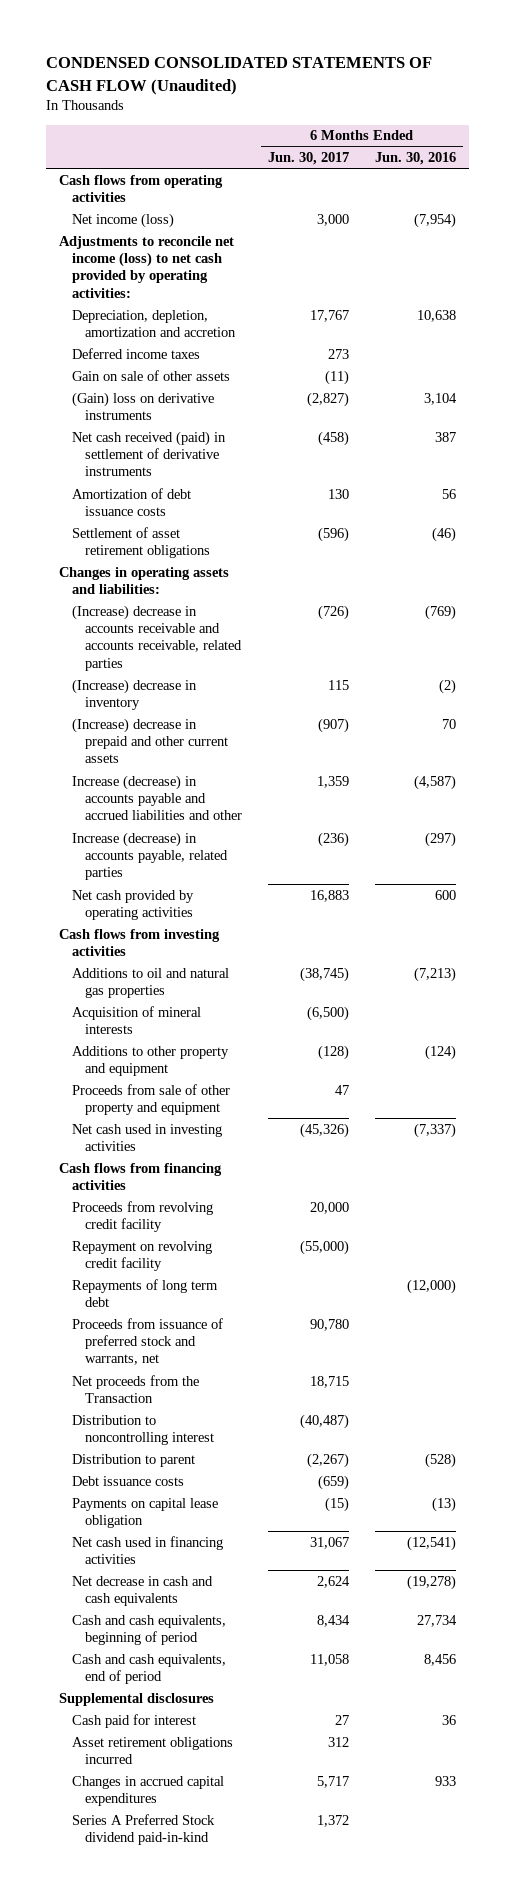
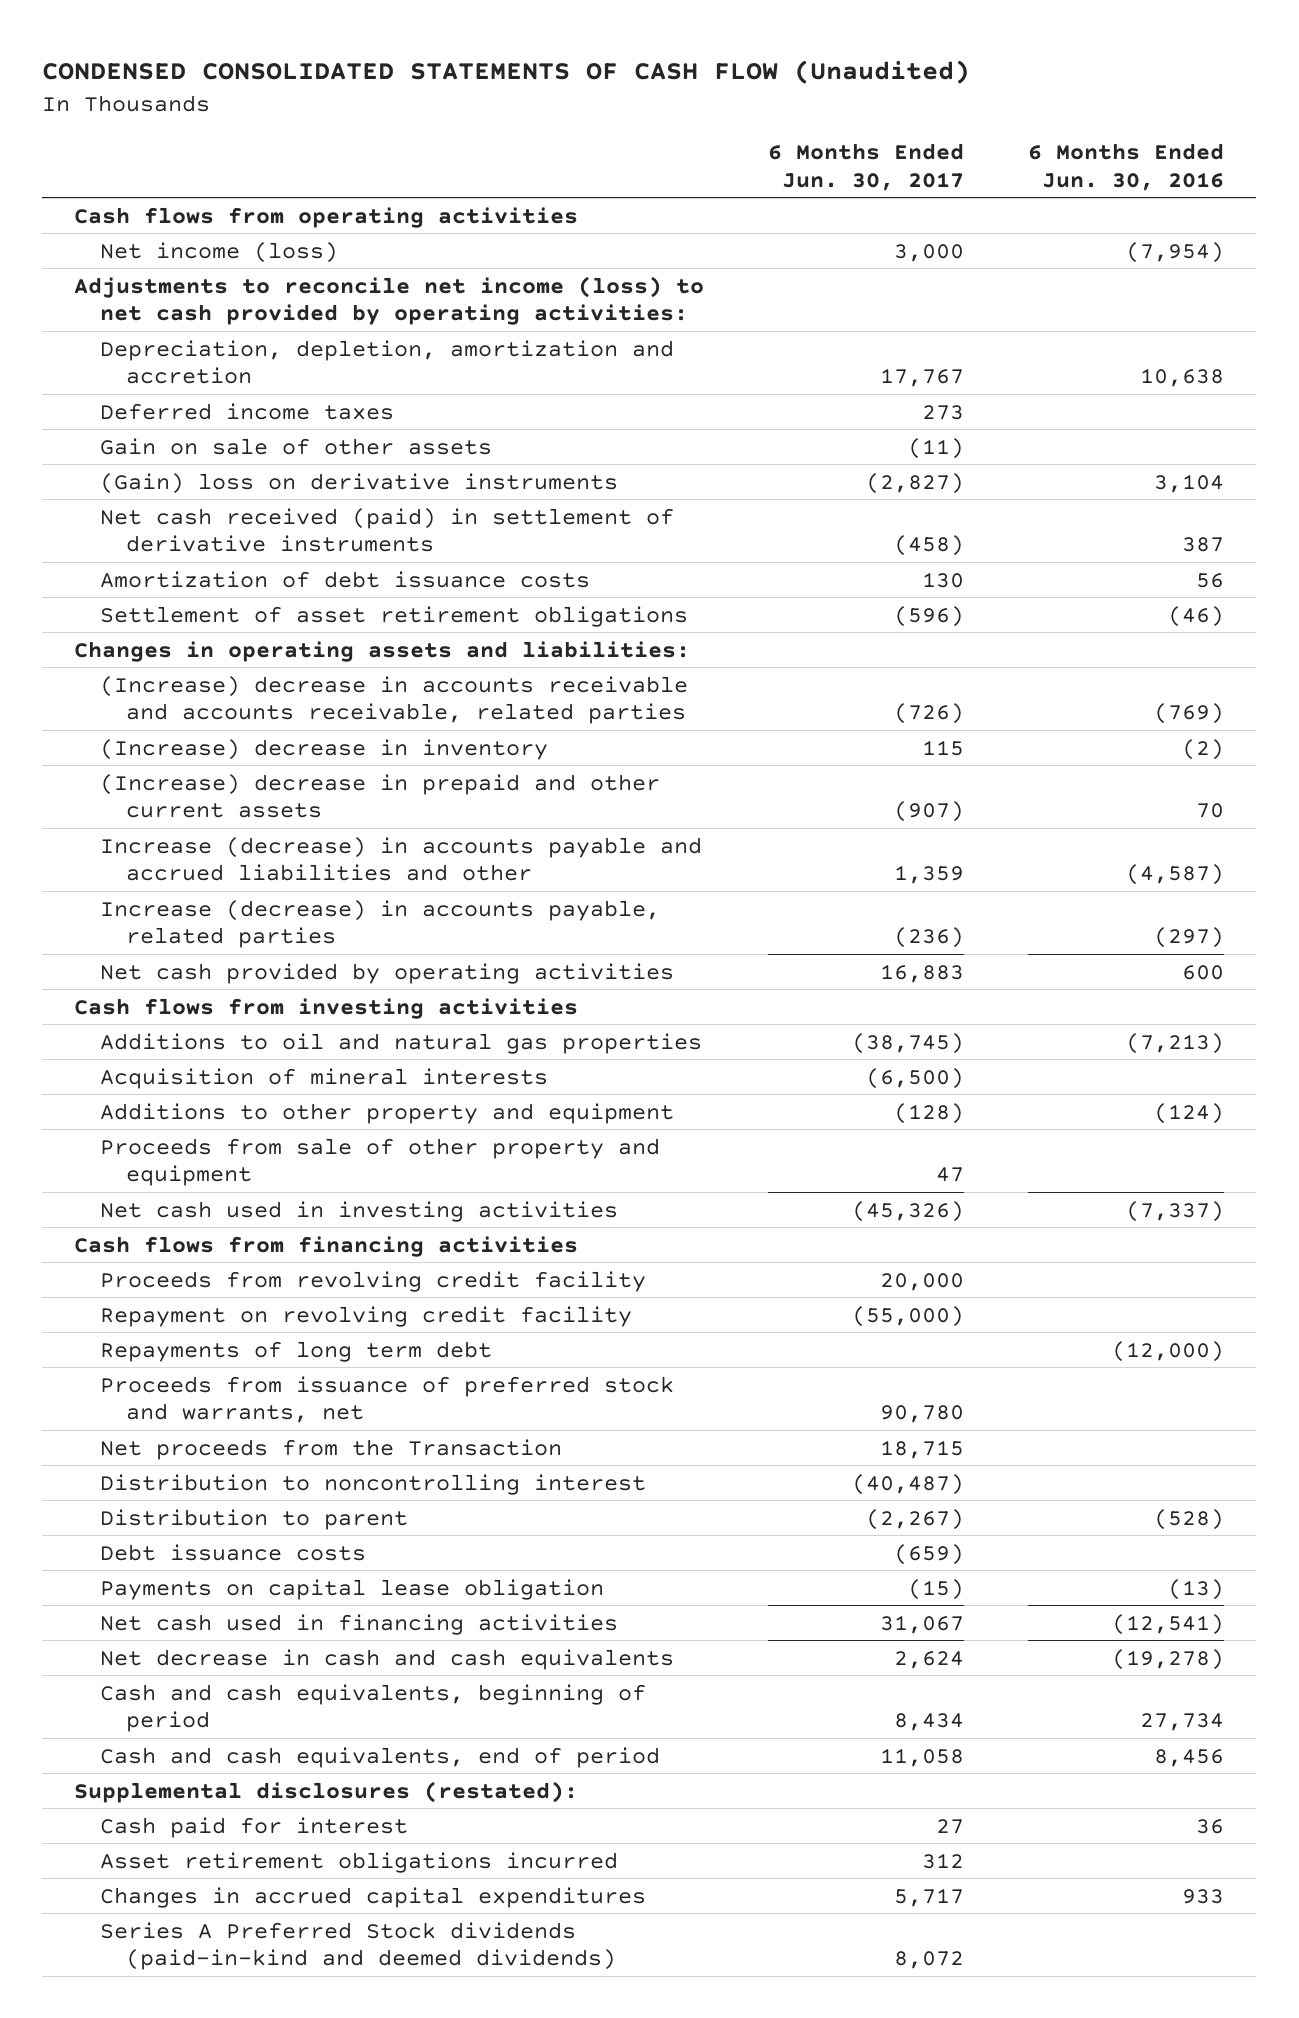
[59,1692,215,1706] Supplemental disclosures -> [74,1780,579,1803] Supplemental disclosures (restated):
[71,1813,215,1845] Series A Preferred Stock dividend paid-in-kind -> [99,1921,616,1971] Series A Preferred Stock dividends (paid-in-kind and deemed dividends)
[316,1814,349,1827] 1,372 -> [894,1951,965,1970] 8,072

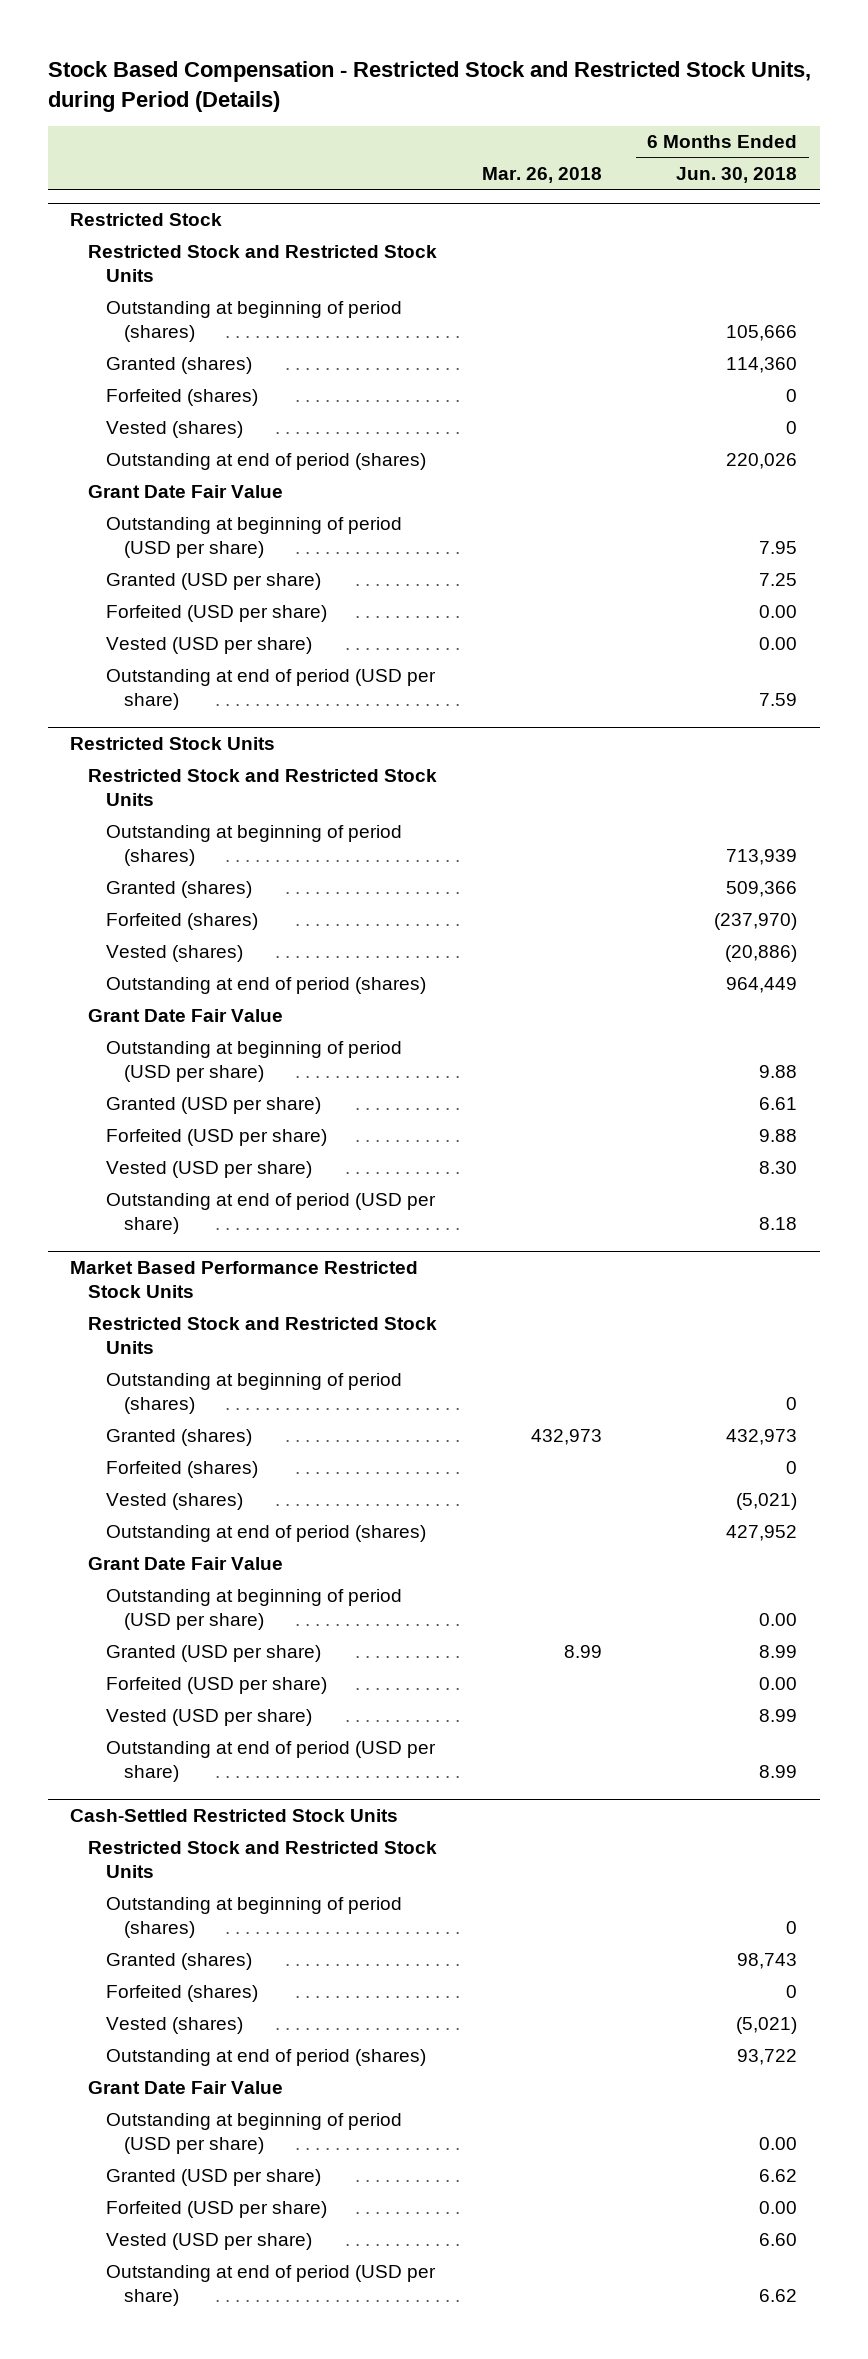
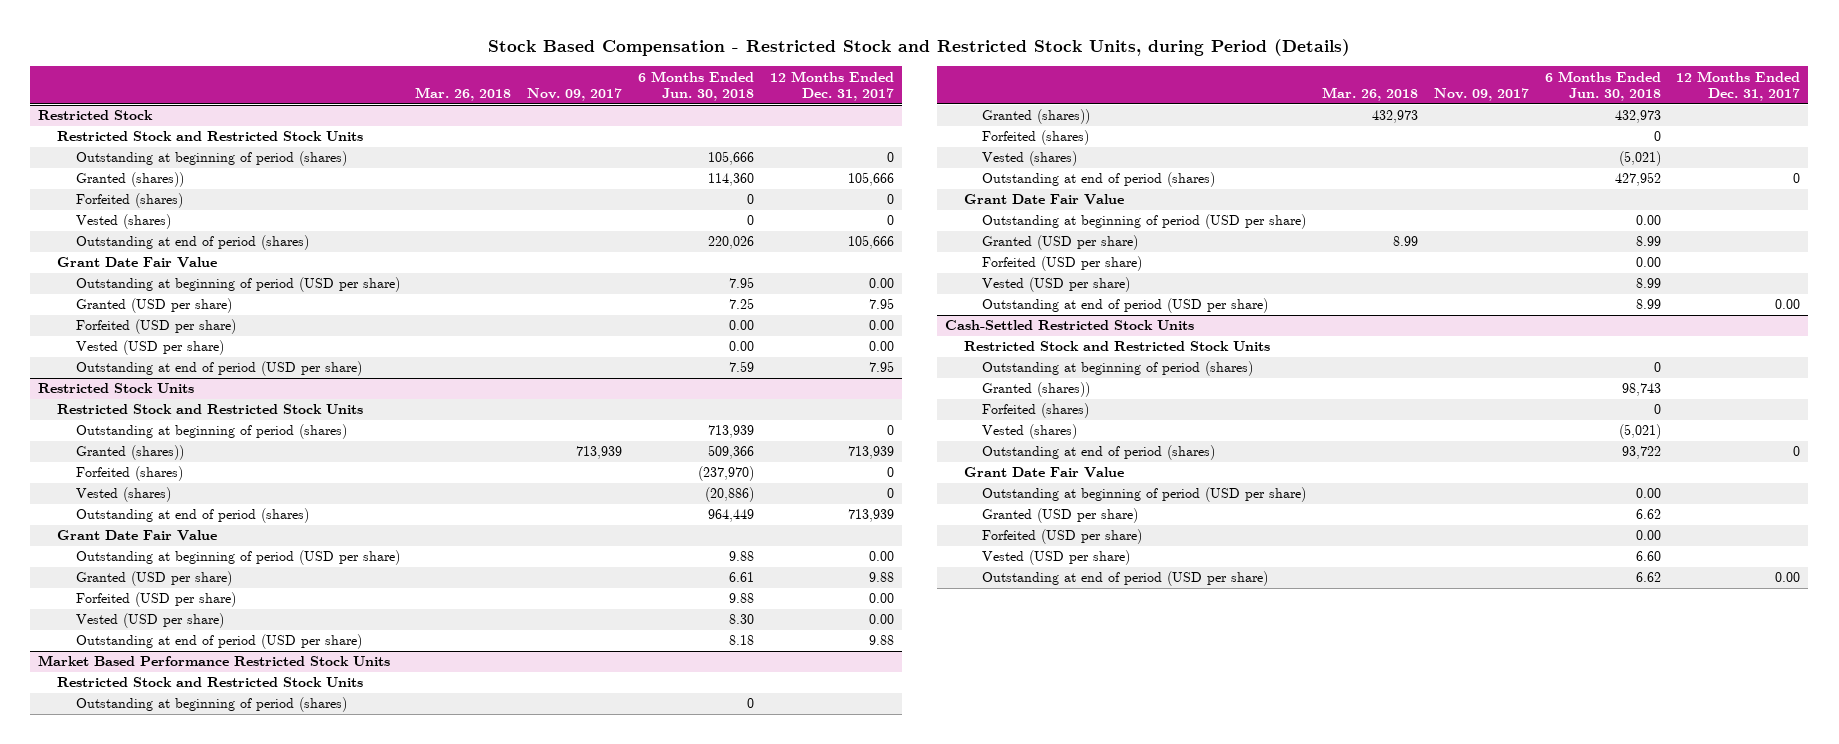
none -> [527,88,623,102] Nov. 09, 2017
none -> [769,70,894,102] 12 Months Ended Dec. 31, 2017
[106,356,253,374] Granted (shares) -> [75,172,184,188] Granted (shares))
[106,880,253,898] Granted (shares) -> [75,445,184,461] Granted (shares))
[106,1428,253,1446] Granted (shares) -> [982,109,1091,125] Granted (shares))
[106,1952,253,1970] Granted (shares) -> [982,382,1091,398] Granted (shares))

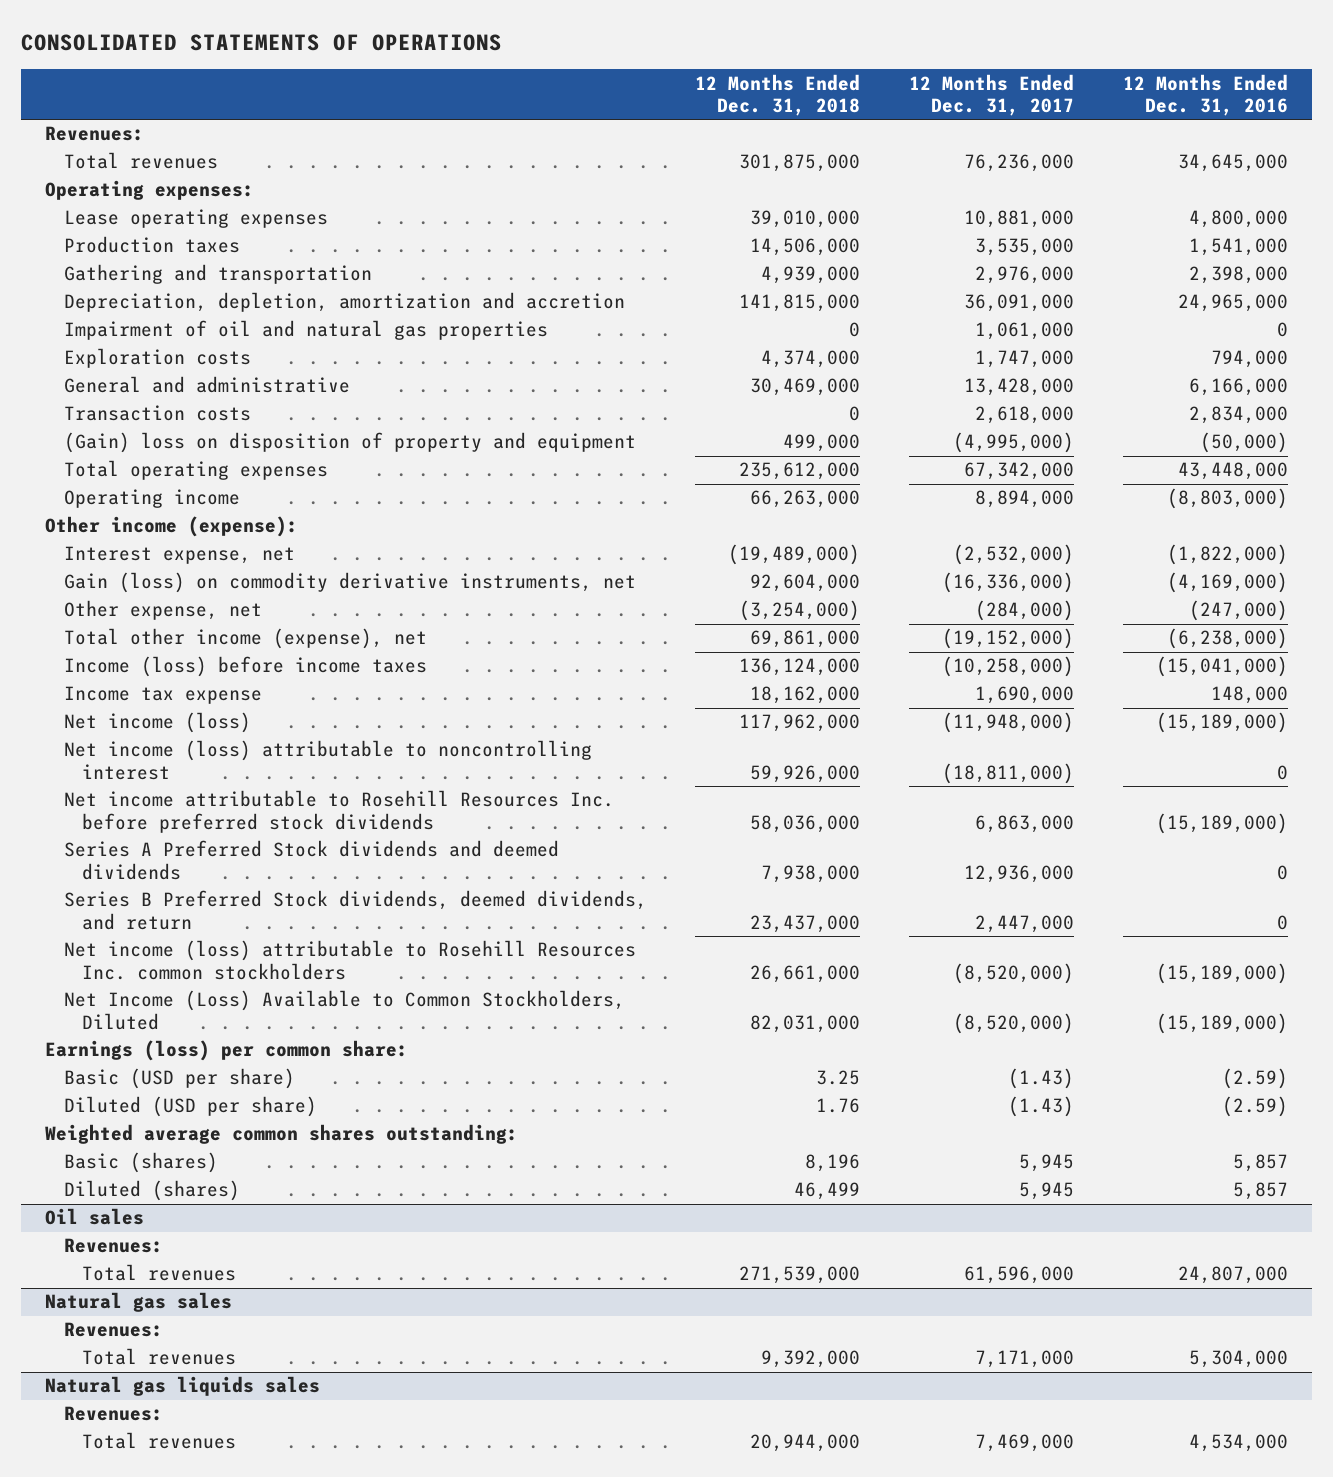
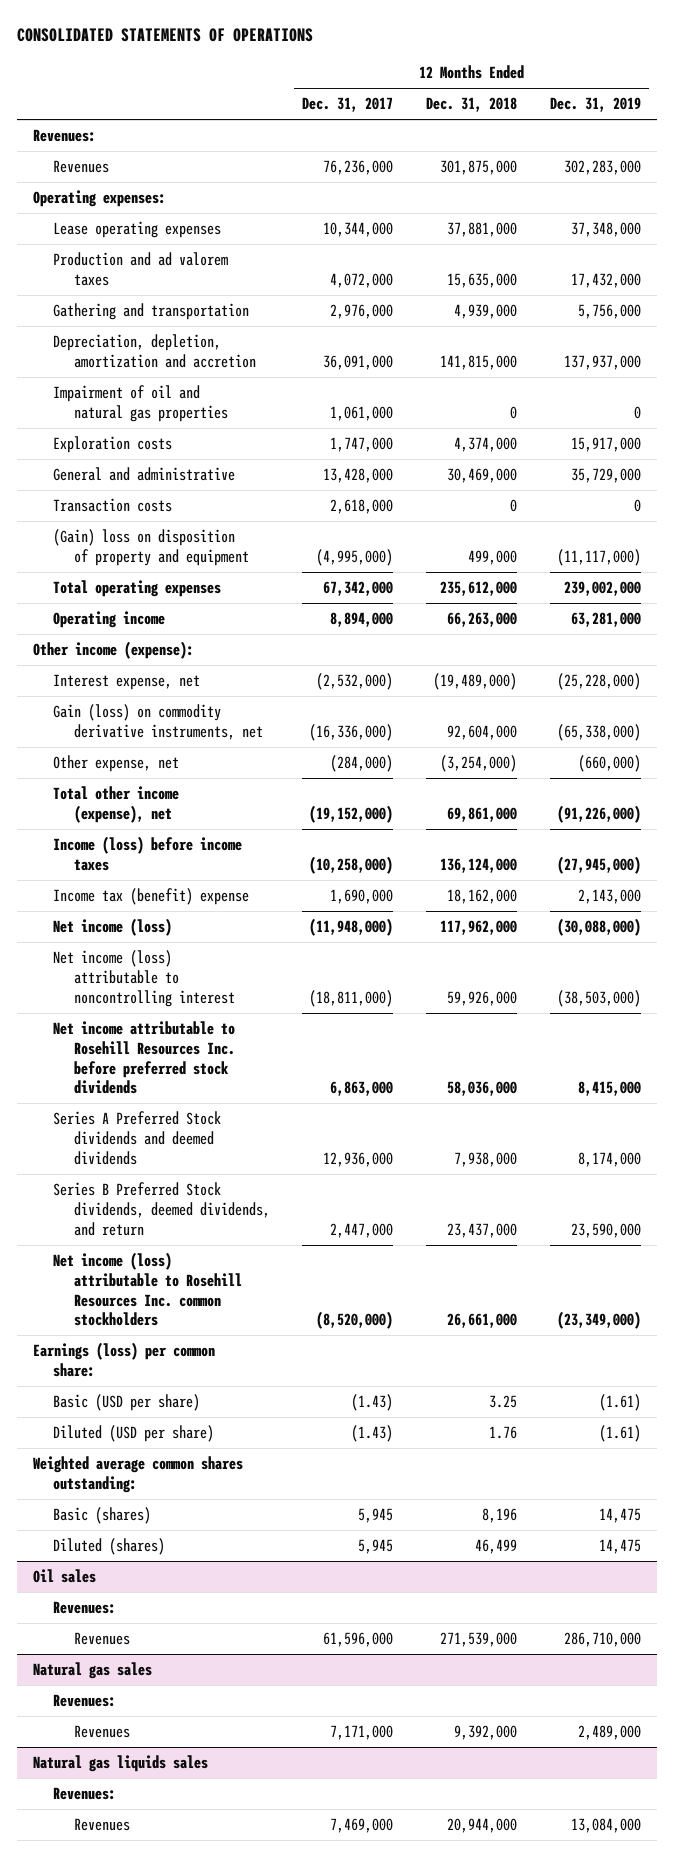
[1122,73,1288,116] 12 Months Ended Dec. 31, 2016 -> none
none -> [549,97,641,113] Dec. 31, 2019
[63,152,218,170] Total revenues -> [53,160,110,174] Revenues
[750,210,861,229] 39,010,000 -> [447,222,518,238] 37,881,000
[963,210,1074,229] 10,881,000 -> [323,222,394,238] 10,344,000
[63,236,240,254] Production taxes -> [53,252,229,286] Production and ad valorem taxes
[750,238,861,257] 14,506,000 -> [447,272,518,288] 15,635,000
[974,238,1074,257] 3,535,000 -> [330,272,394,288] 4,072,000
[63,686,262,705] Income tax expense -> [53,888,250,906] Income tax (benefit) expense
[63,990,625,1030] Net Income (Loss) Available to Common Stockholders, Diluted -> none
[81,1264,236,1282] Total revenues -> [73,1632,130,1646] Revenues
[81,1348,236,1366] Total revenues -> [73,1725,130,1739] Revenues
[81,1432,236,1450] Total revenues -> [73,1818,130,1832] Revenues

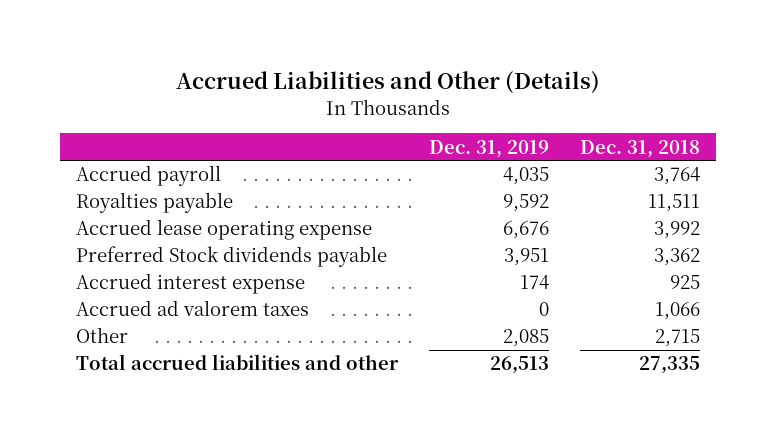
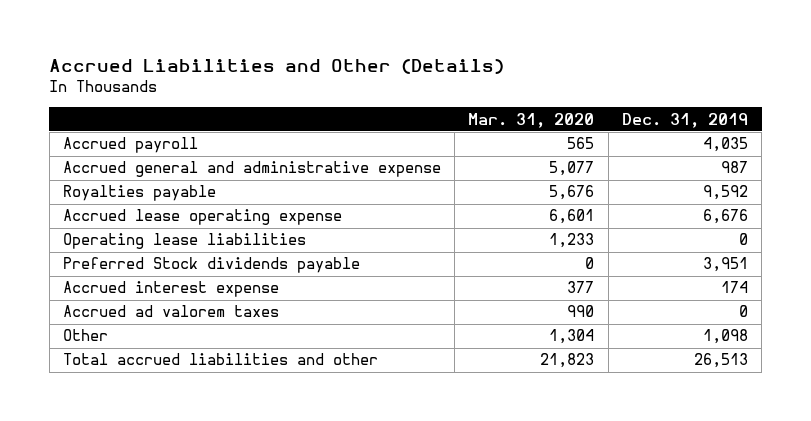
[580,139,701,158] Dec. 31, 2018 -> none
none -> [468,112,595,128] Mar. 31, 2020
none -> [62,161,441,178] Accrued general and administrative expense
none -> [62,233,306,250] Operating lease liabilities
[503,329,550,348] 2,085 -> [702,329,748,345] 1,098

